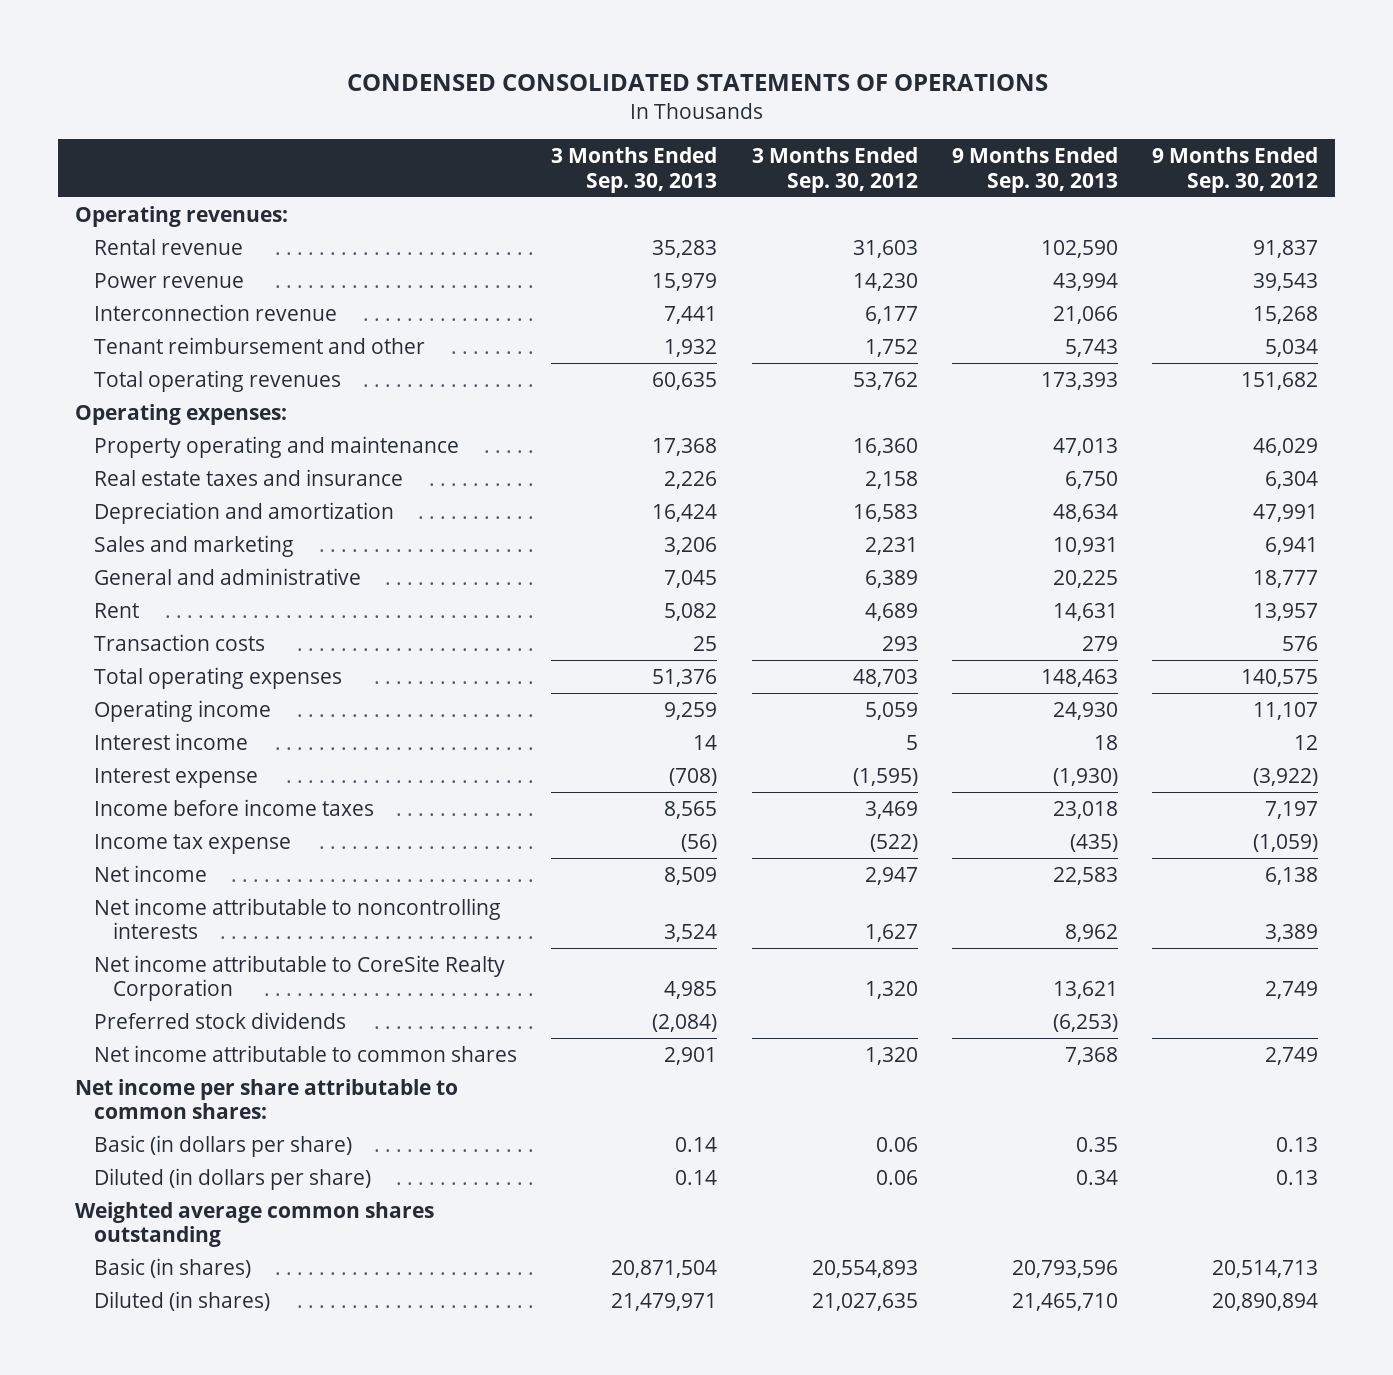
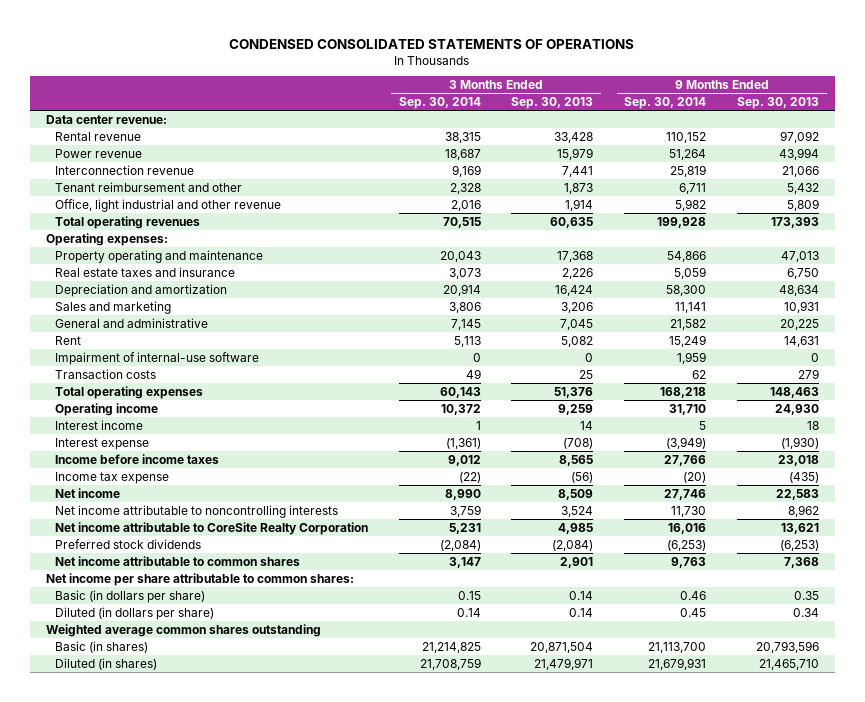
[751,147,918,193] 3 Months Ended Sep. 30, 2012 -> none
[1151,147,1318,193] 9 Months Ended Sep. 30, 2012 -> none
none -> [398,96,481,109] Sep. 30, 2014
none -> [624,96,707,109] Sep. 30, 2014
[75,205,289,227] Operating revenues: -> none
none -> [45,114,167,124] Data center revenue:
[652,239,718,258] 35,283 -> [554,131,594,143] 33,428
[1040,239,1118,258] 102,590 -> [780,130,820,143] 97,092
[664,338,718,357] 1,932 -> [564,182,594,194] 1,873
[1064,338,1118,357] 5,743 -> [787,182,820,194] 5,432
none -> [54,198,281,212] Office, light industrial and other revenue
none -> [54,351,259,365] Impairment of internal-use software

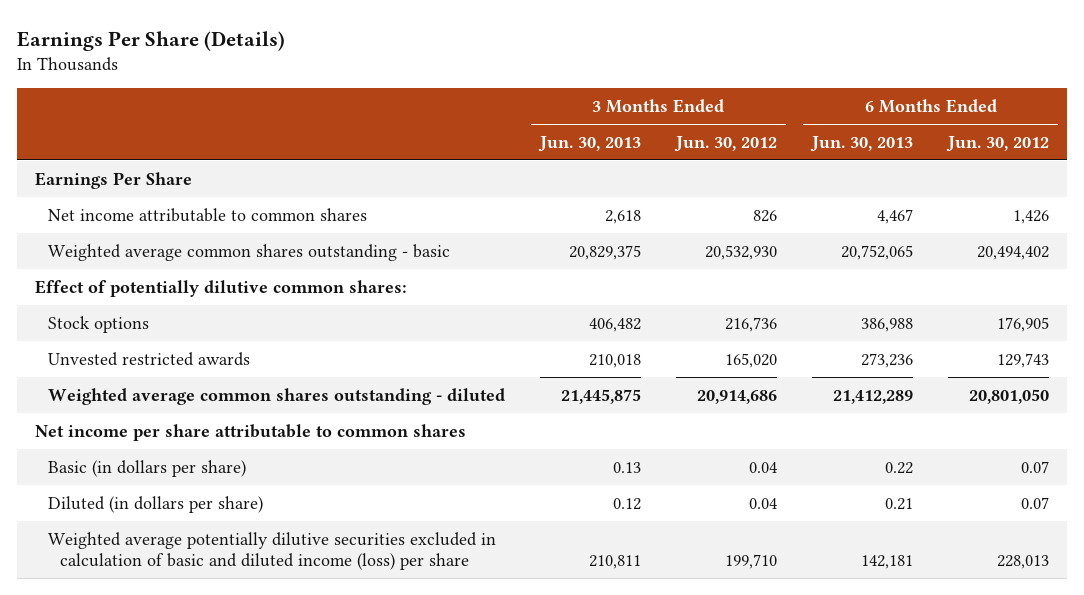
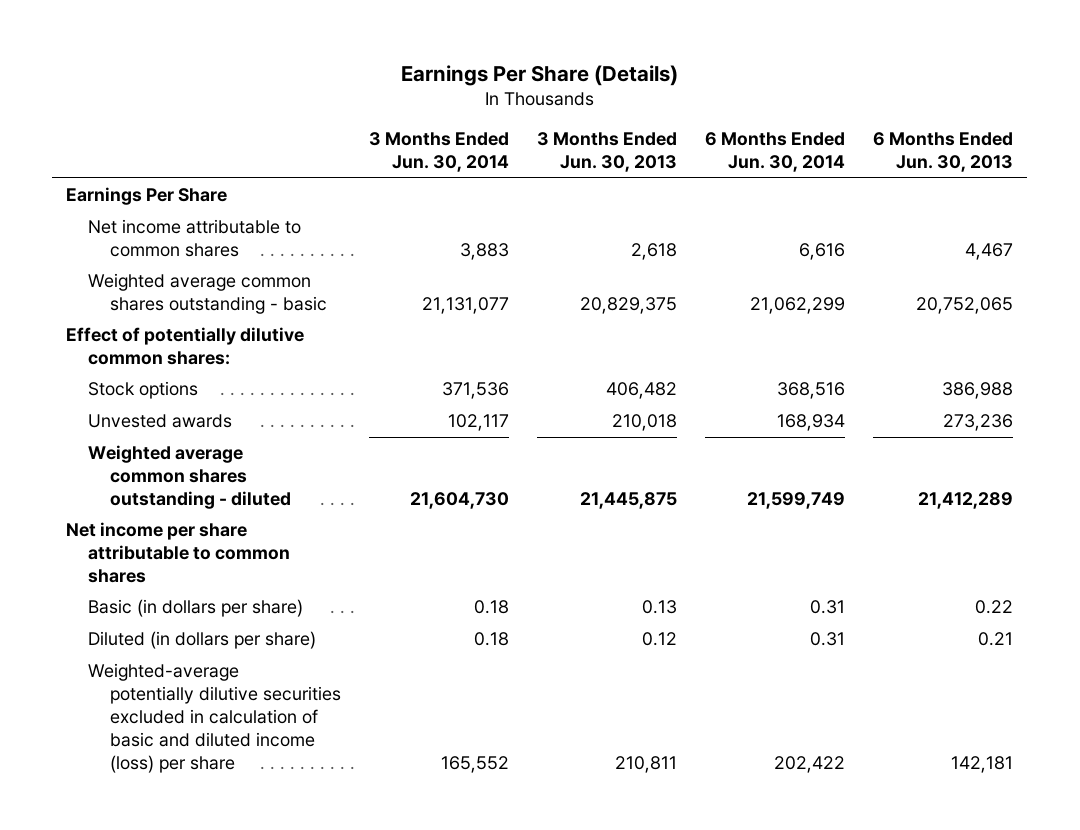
[673,135,777,152] Jun. 30, 2012 -> none
[946,135,1050,152] Jun. 30, 2012 -> none
none -> [369,132,510,173] 3 Months Ended Jun. 30, 2014
none -> [705,132,846,173] 6 Months Ended Jun. 30, 2014
[47,351,250,366] Unvested restricted awards -> [88,414,233,429] Unvested awards
[47,531,496,571] Weighted average potentially dilutive securities excluded in calculation of basic and diluted income (loss) per share -> [88,663,342,773] Weighted-average potentially dilutive securities excluded in calculation of basic and diluted income (loss) per share

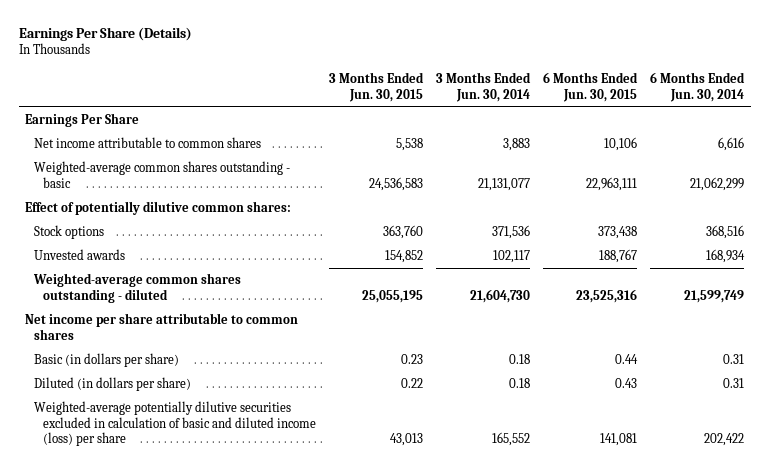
[537,132,678,173] 3 Months Ended Jun. 30, 2013 -> none
[873,132,1014,173] 6 Months Ended Jun. 30, 2013 -> none
none -> [329,72,425,102] 3 Months Ended Jun. 30, 2015
none -> [543,72,639,102] 6 Months Ended Jun. 30, 2015
[88,273,328,315] Weighted average common shares outstanding - basic -> [34,161,291,188] Weighted-average common shares outstanding - basic
[88,445,292,510] Weighted average common shares outstanding - diluted -> [33,273,242,303] Weighted-average common shares outstanding - diluted

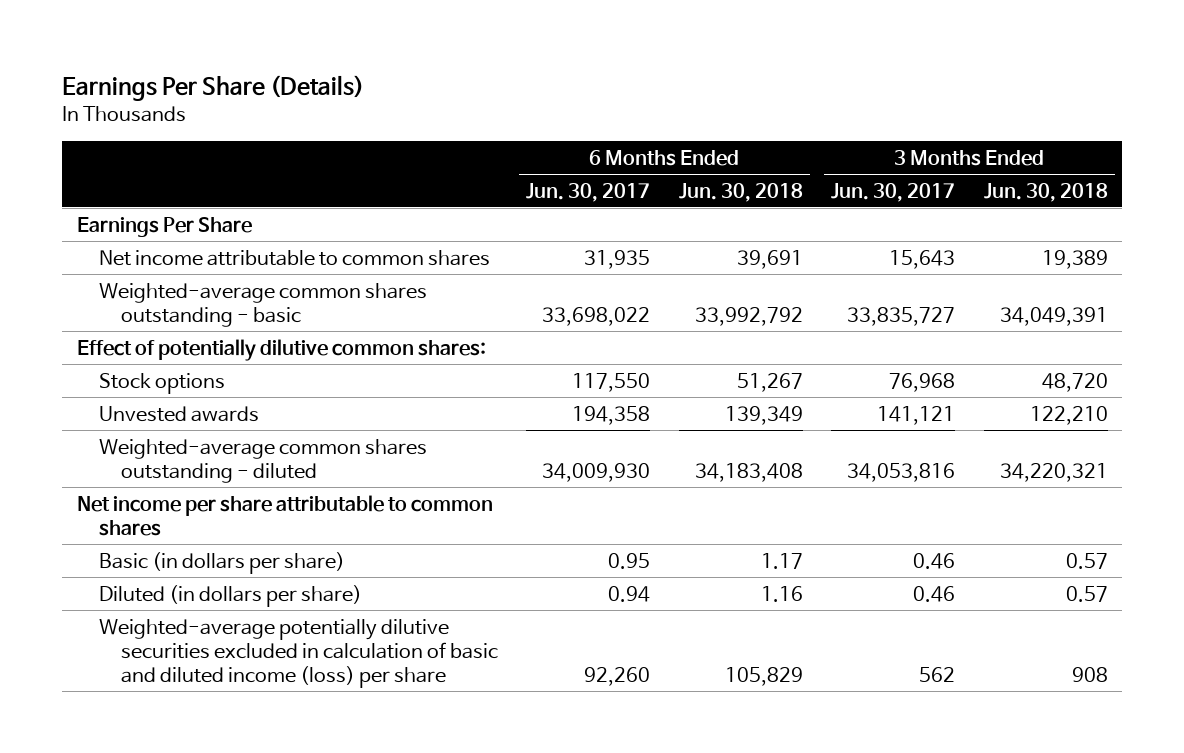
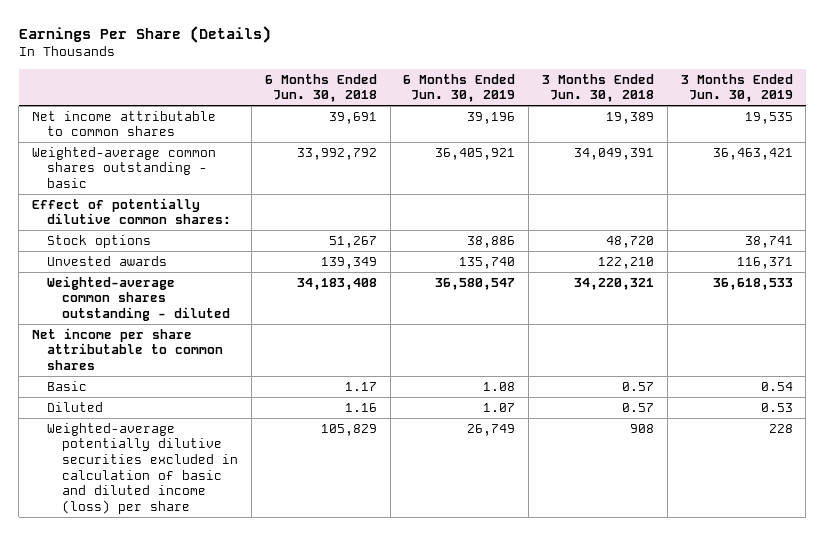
[526,182,651,202] Jun. 30, 2017 -> none
[831,182,956,202] Jun. 30, 2017 -> none
none -> [403,73,516,103] 6 Months Ended Jun. 30, 2019
none -> [680,73,793,103] 3 Months Ended Jun. 30, 2019
[76,216,252,237] Earnings Per Share -> none
[98,551,345,574] Basic (in dollars per share) -> [47,380,88,391] Basic
[98,584,362,607] Diluted (in dollars per share) -> [47,401,104,412] Diluted

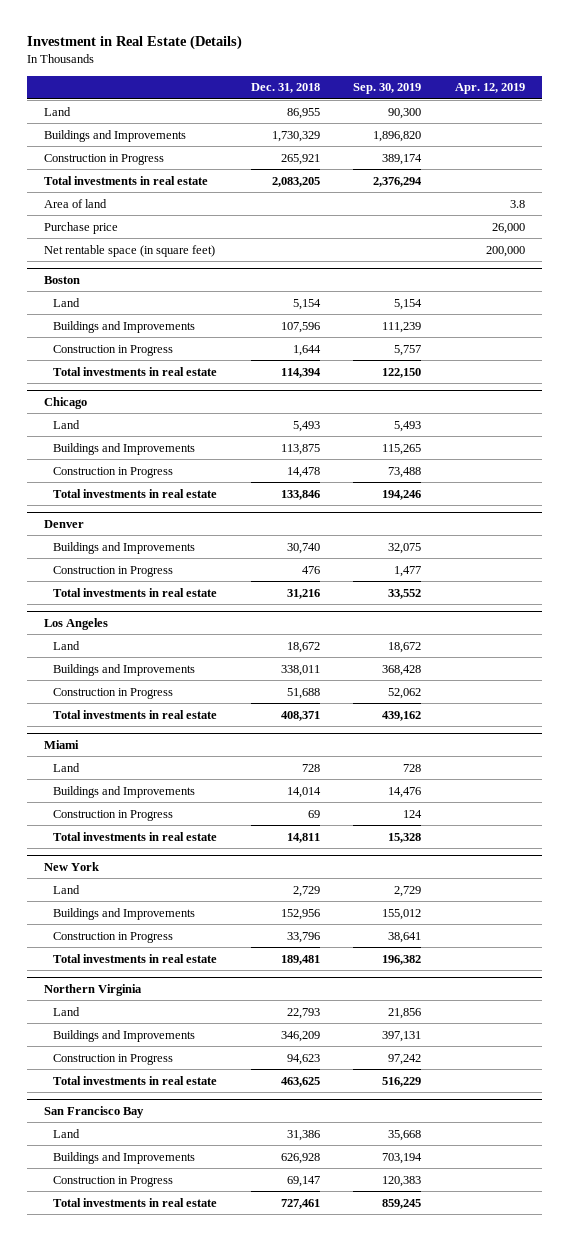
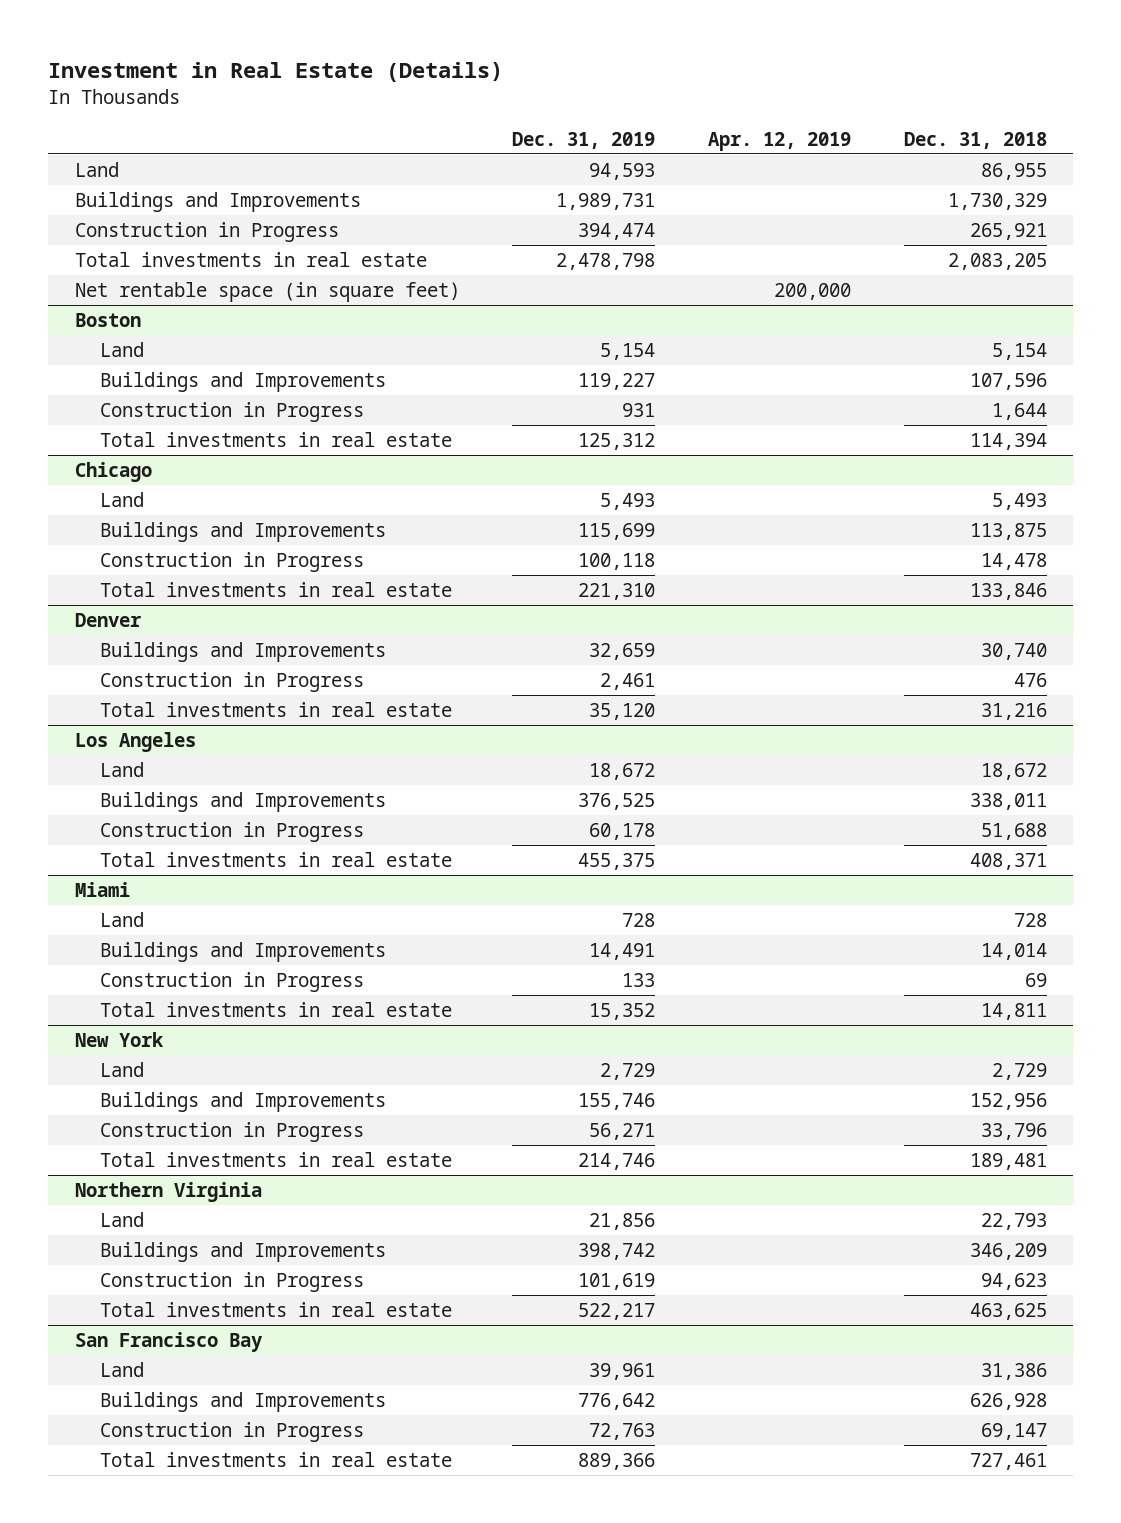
[353,83,422,95] Sep. 30, 2019 -> none
none -> [512,131,656,149] Dec. 31, 2019
[43,198,107,208] Area of land -> none
[43,221,118,234] Purchase price -> none

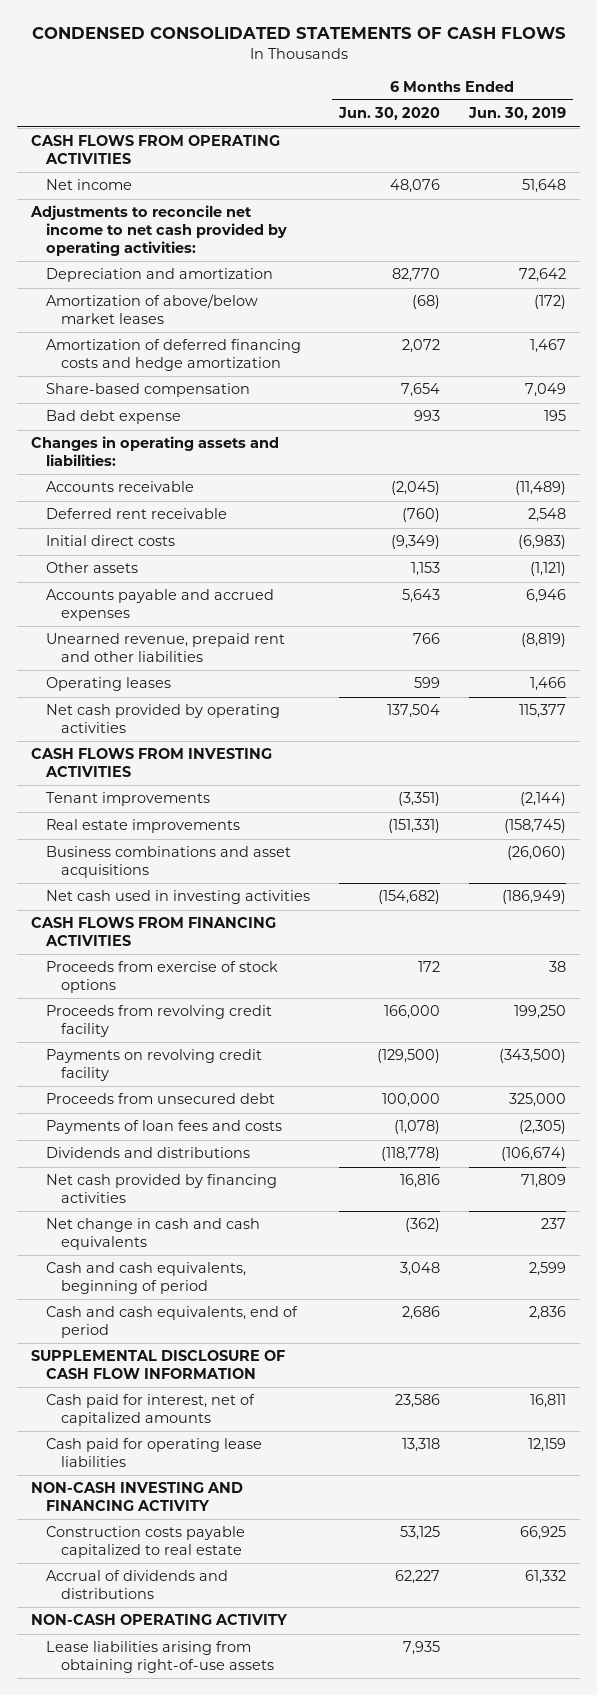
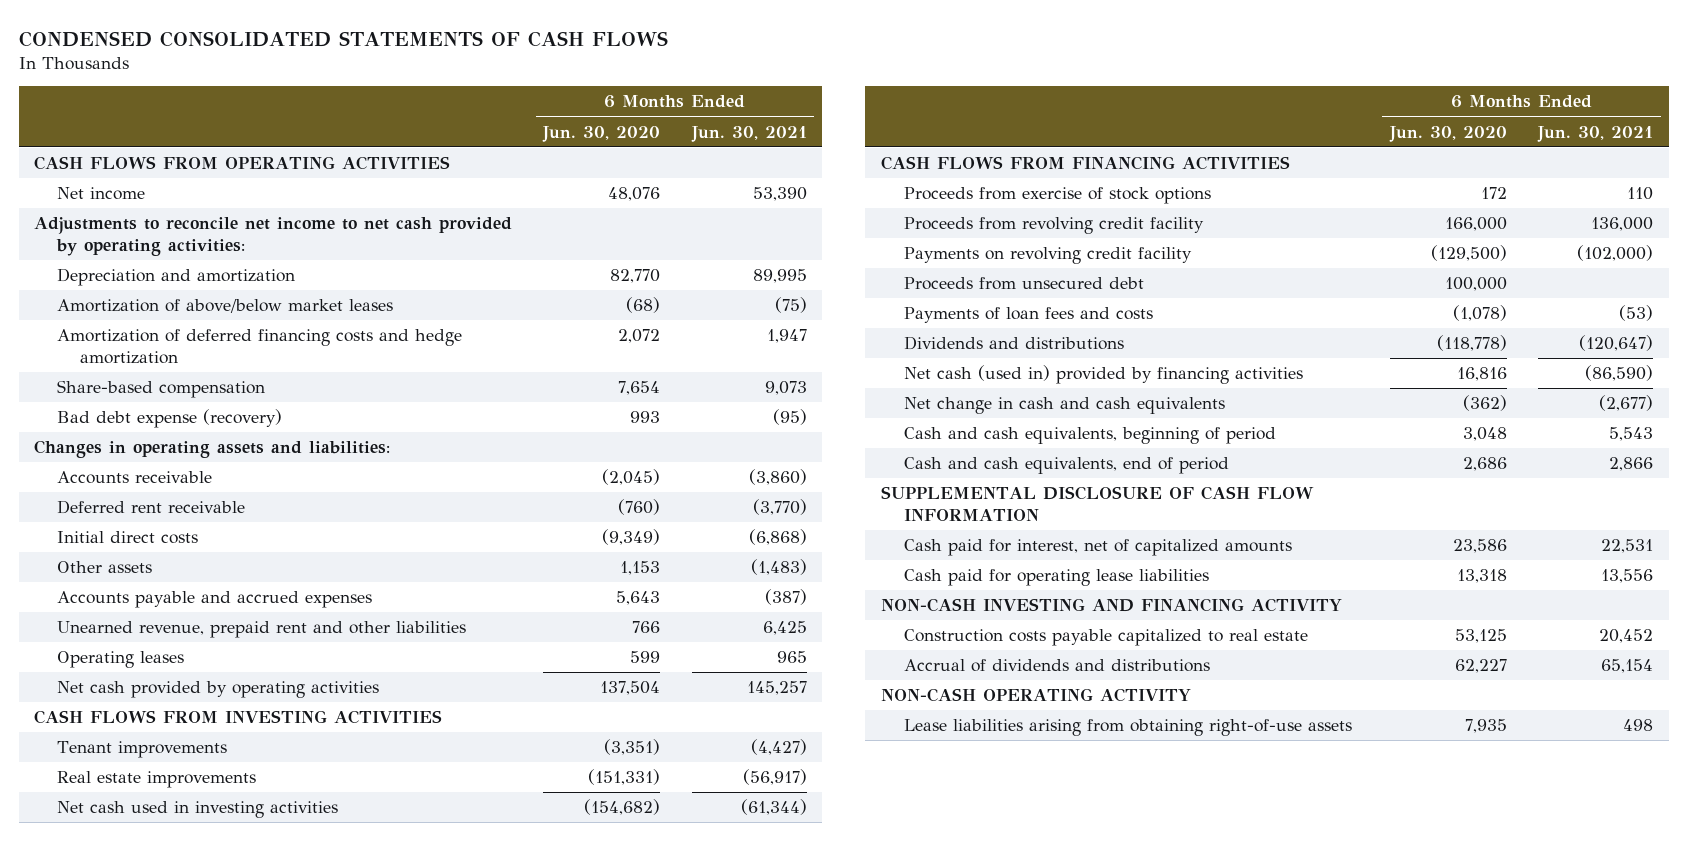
[467,107,566,121] Jun. 30, 2019 -> none
none -> [690,125,807,142] Jun. 30, 2021
[46,410,182,425] Bad debt expense -> [56,409,282,429] Bad debt expense (recovery)
[46,846,292,879] Business combinations and asset acquisitions -> none
[46,1174,278,1204] Net cash provided by financing activities -> [903,365,1303,385] Net cash (used in) provided by financing activities

